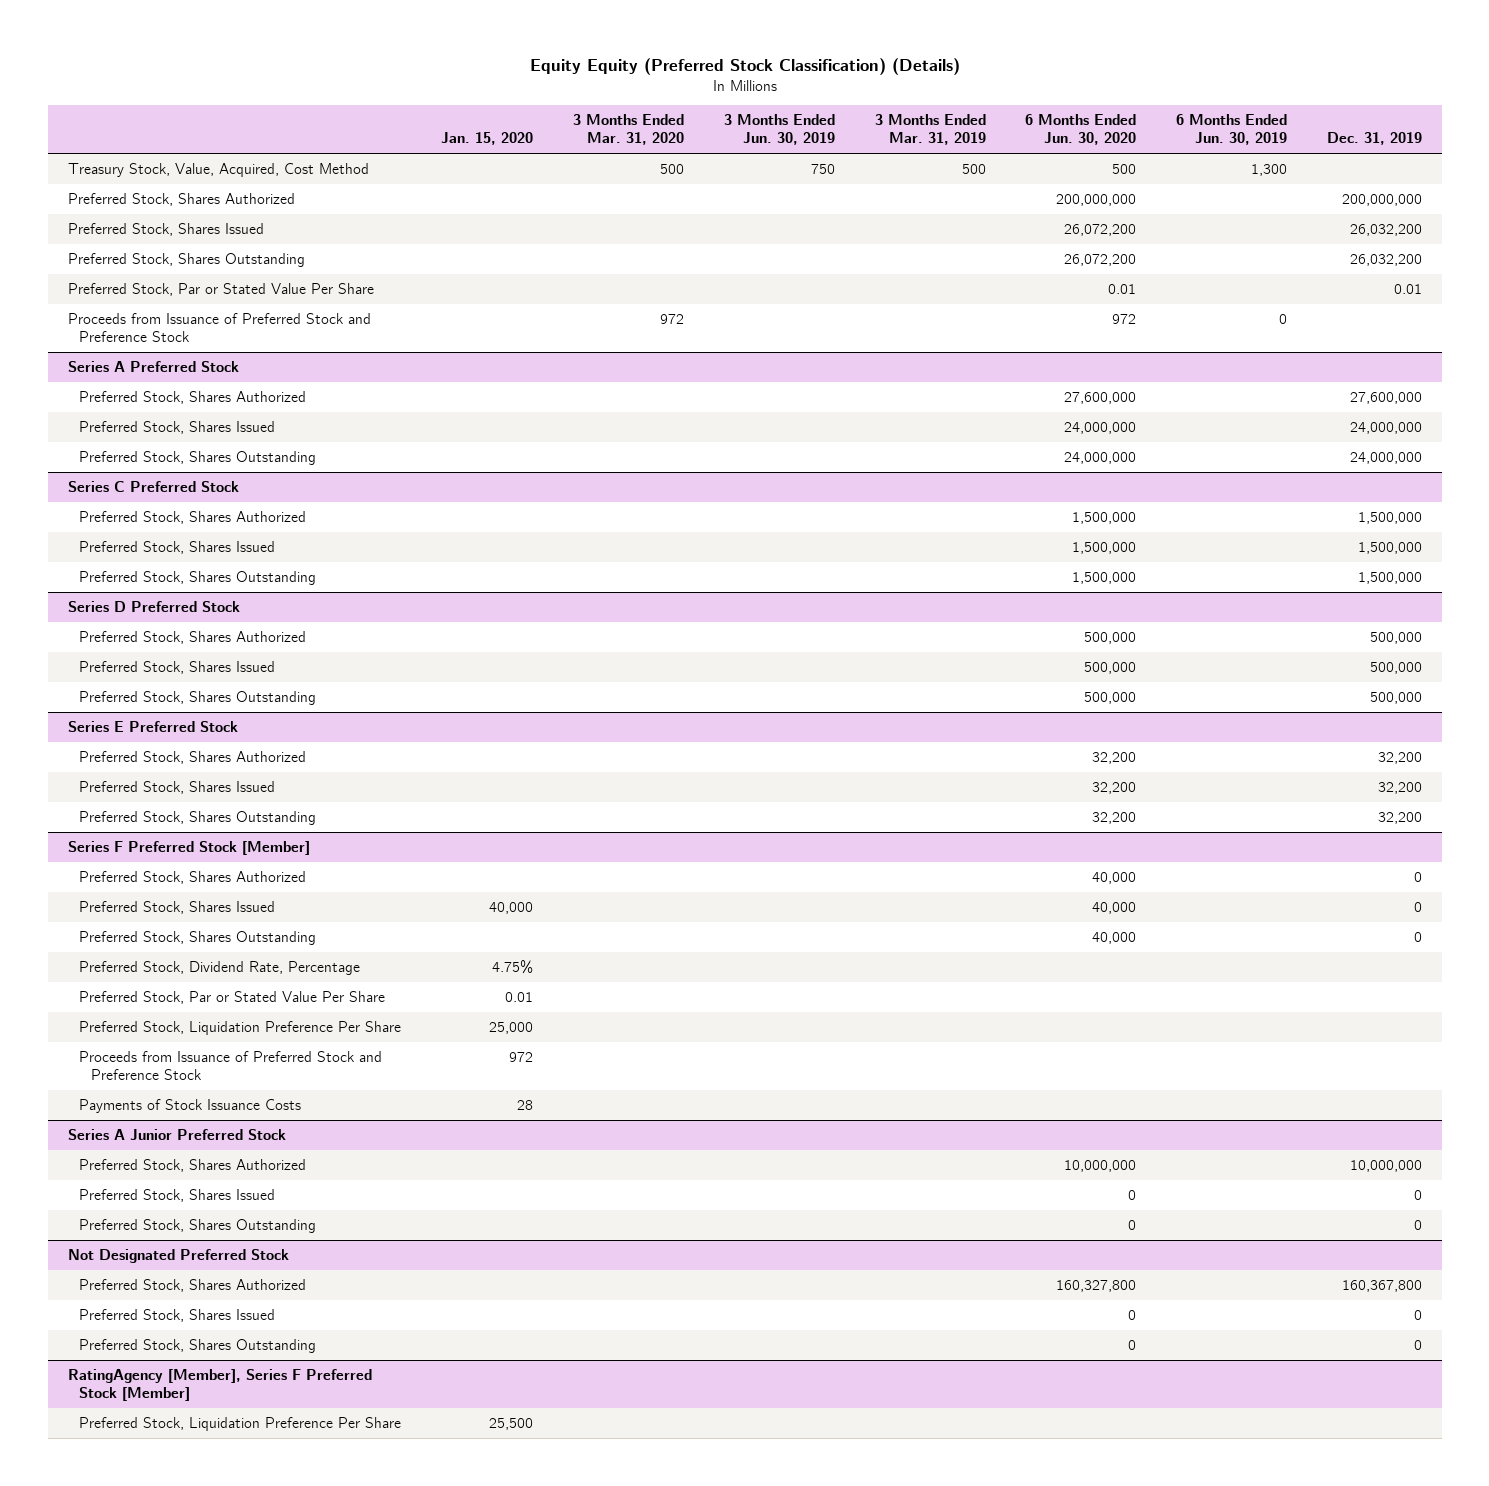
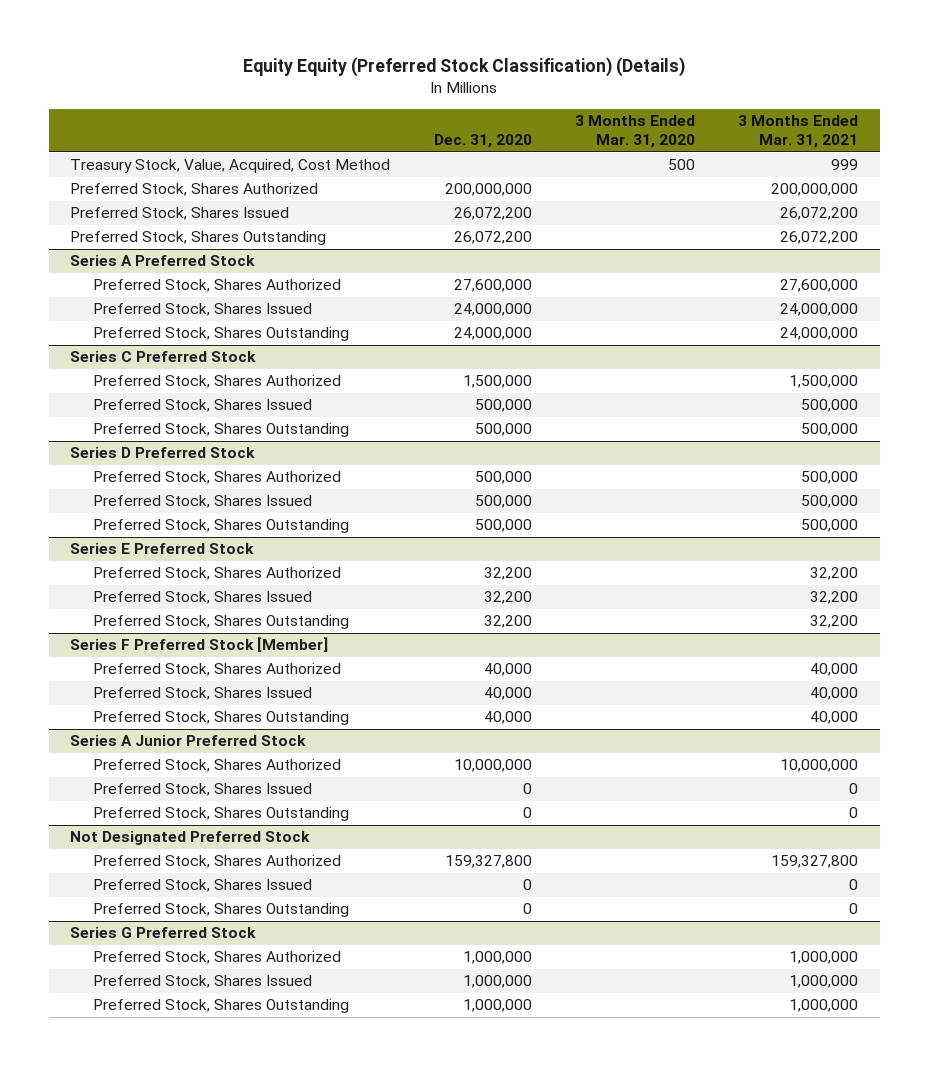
[441,132,534,146] Jan. 15, 2020 -> none
[723,114,835,146] 3 Months Ended Jun. 30, 2019 -> none
[874,114,986,146] 3 Months Ended Mar. 31, 2019 -> none
[1025,114,1137,146] 6 Months Ended Jun. 30, 2020 -> none
[1176,114,1288,146] 6 Months Ended Jun. 30, 2019 -> none
[1326,132,1422,146] Dec. 31, 2019 -> none
none -> [433,134,532,149] Dec. 31, 2020
none -> [738,115,859,149] 3 Months Ended Mar. 31, 2021
[67,282,374,296] Preferred Stock, Par or Stated Value Per Share -> none
[67,312,371,342] Proceeds from Issuance of Preferred Stock and Preference Stock -> none
[79,960,361,975] Preferred Stock, Dividend Rate, Percentage -> none
[79,990,386,1004] Preferred Stock, Par or Stated Value Per Share -> none
[79,1020,402,1035] Preferred Stock, Liquidation Preference Per Share -> none
[79,1050,383,1080] Proceeds from Issuance of Preferred Stock and Preference Stock -> none
[79,1098,302,1113] Payments of Stock Issuance Costs -> none
[79,1416,402,1431] Preferred Stock, Liquidation Preference Per Share -> none
[67,1368,372,1401] RatingAgency [Member], Series F Preferred Stock [Member] -> [70,927,257,939] Series G Preferred Stock
none -> [93,951,342,965] Preferred Stock, Shares Authorized
none -> [93,975,313,989] Preferred Stock, Shares Issued
none -> [93,999,350,1014] Preferred Stock, Shares Outstanding

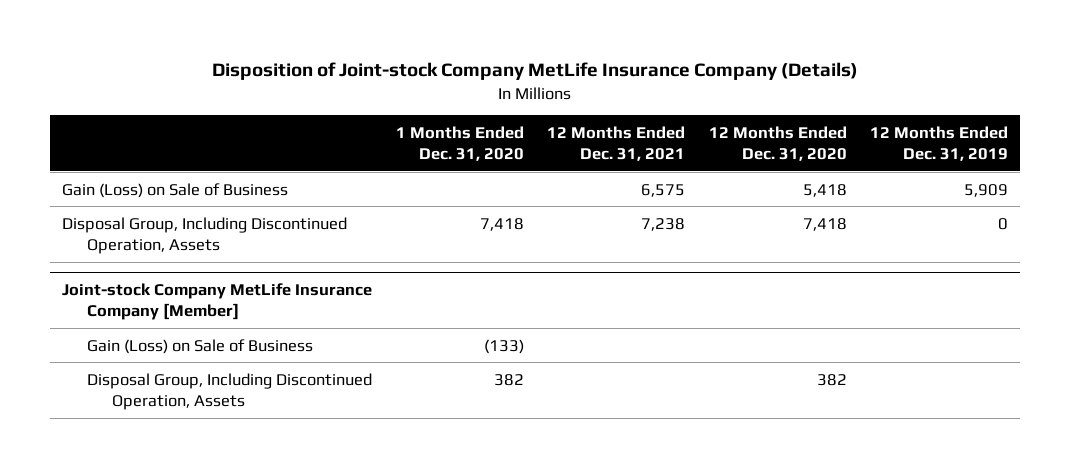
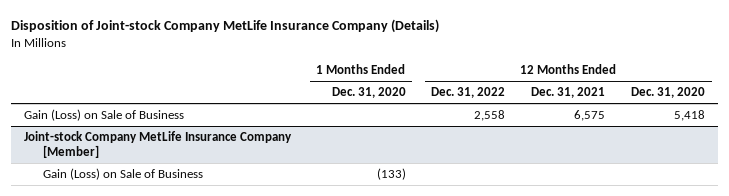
[870,125,1009,162] 12 Months Ended Dec. 31, 2019 -> none
none -> [431,87,506,99] Dec. 31, 2022
[62,216,348,254] Disposal Group, Including Discontinued Operation, Assets -> none
[86,372,372,410] Disposal Group, Including Discontinued Operation, Assets -> none

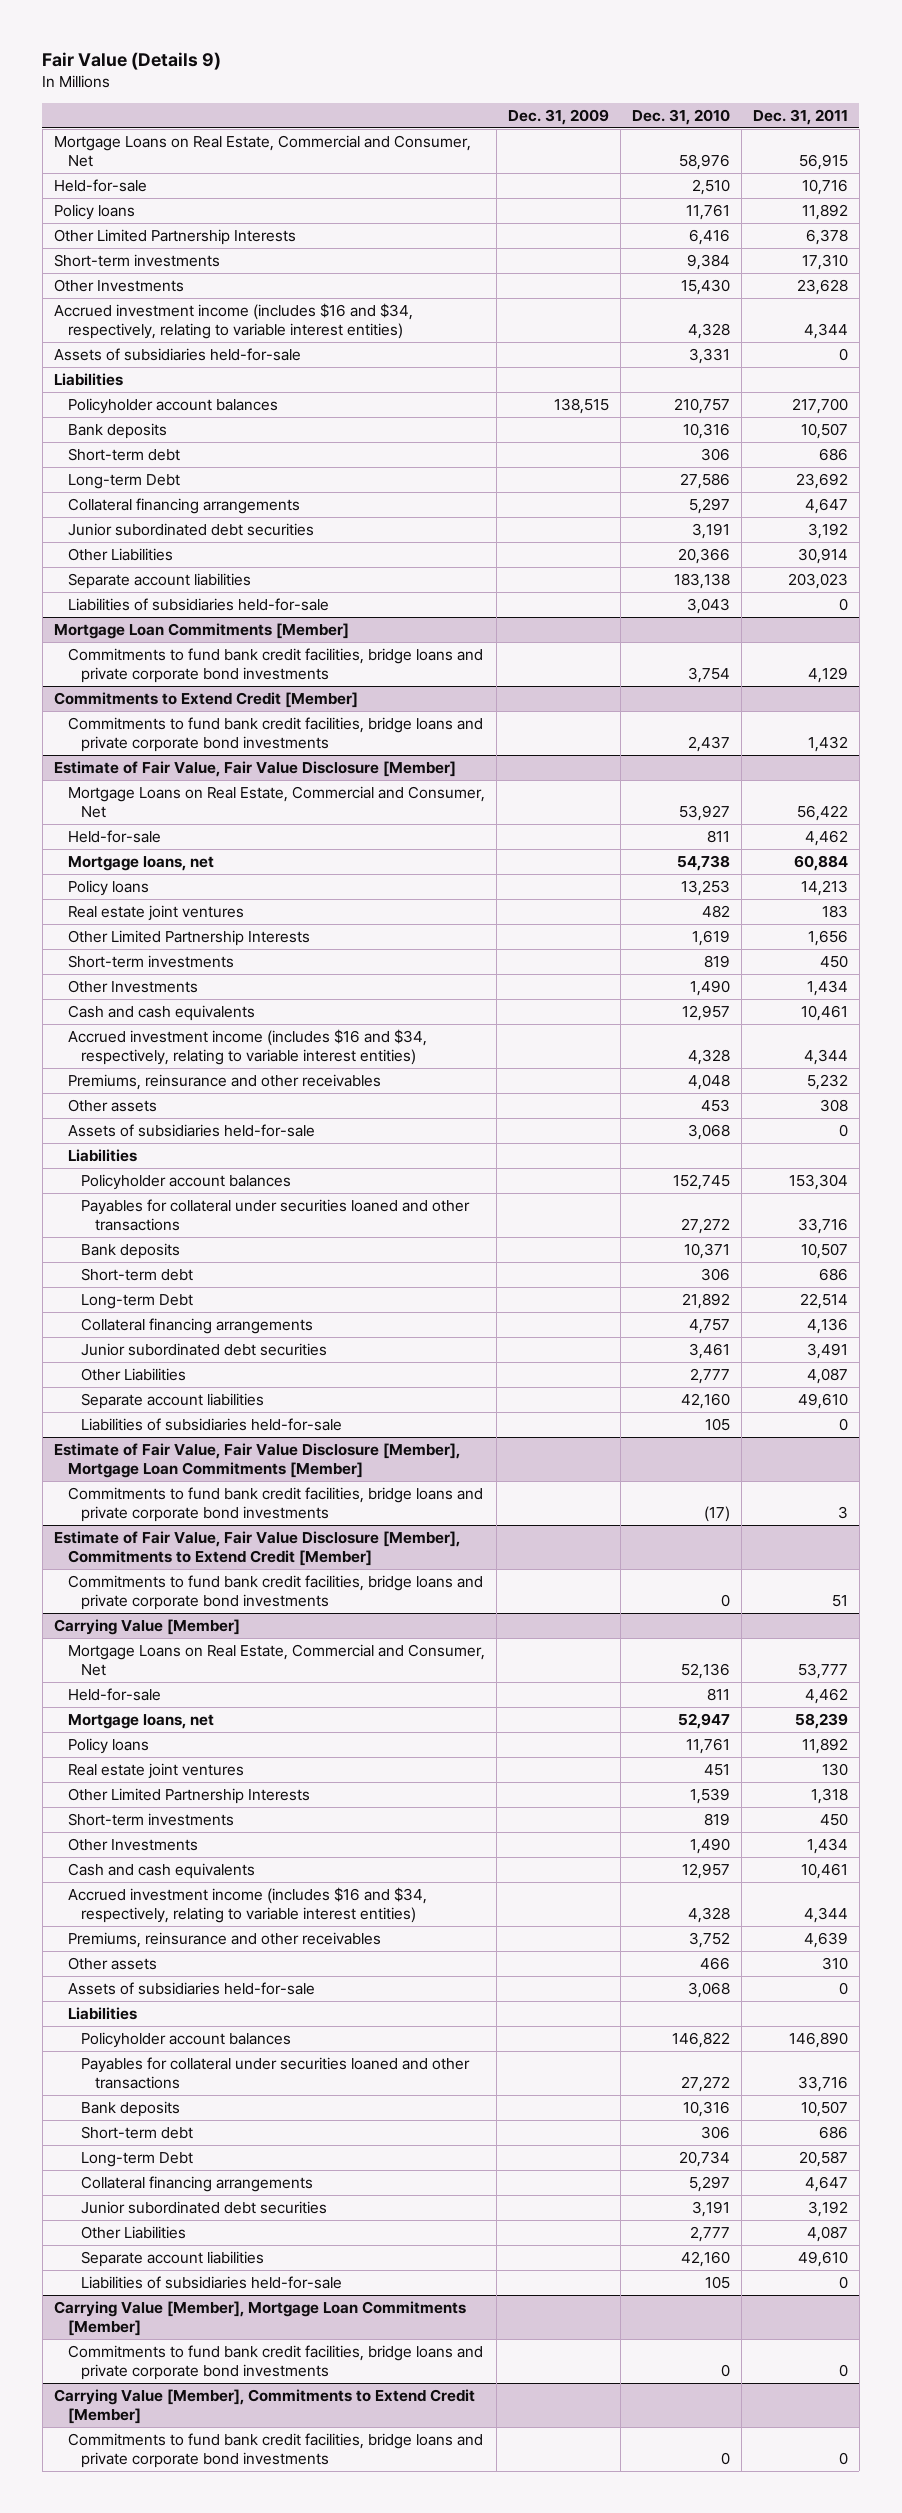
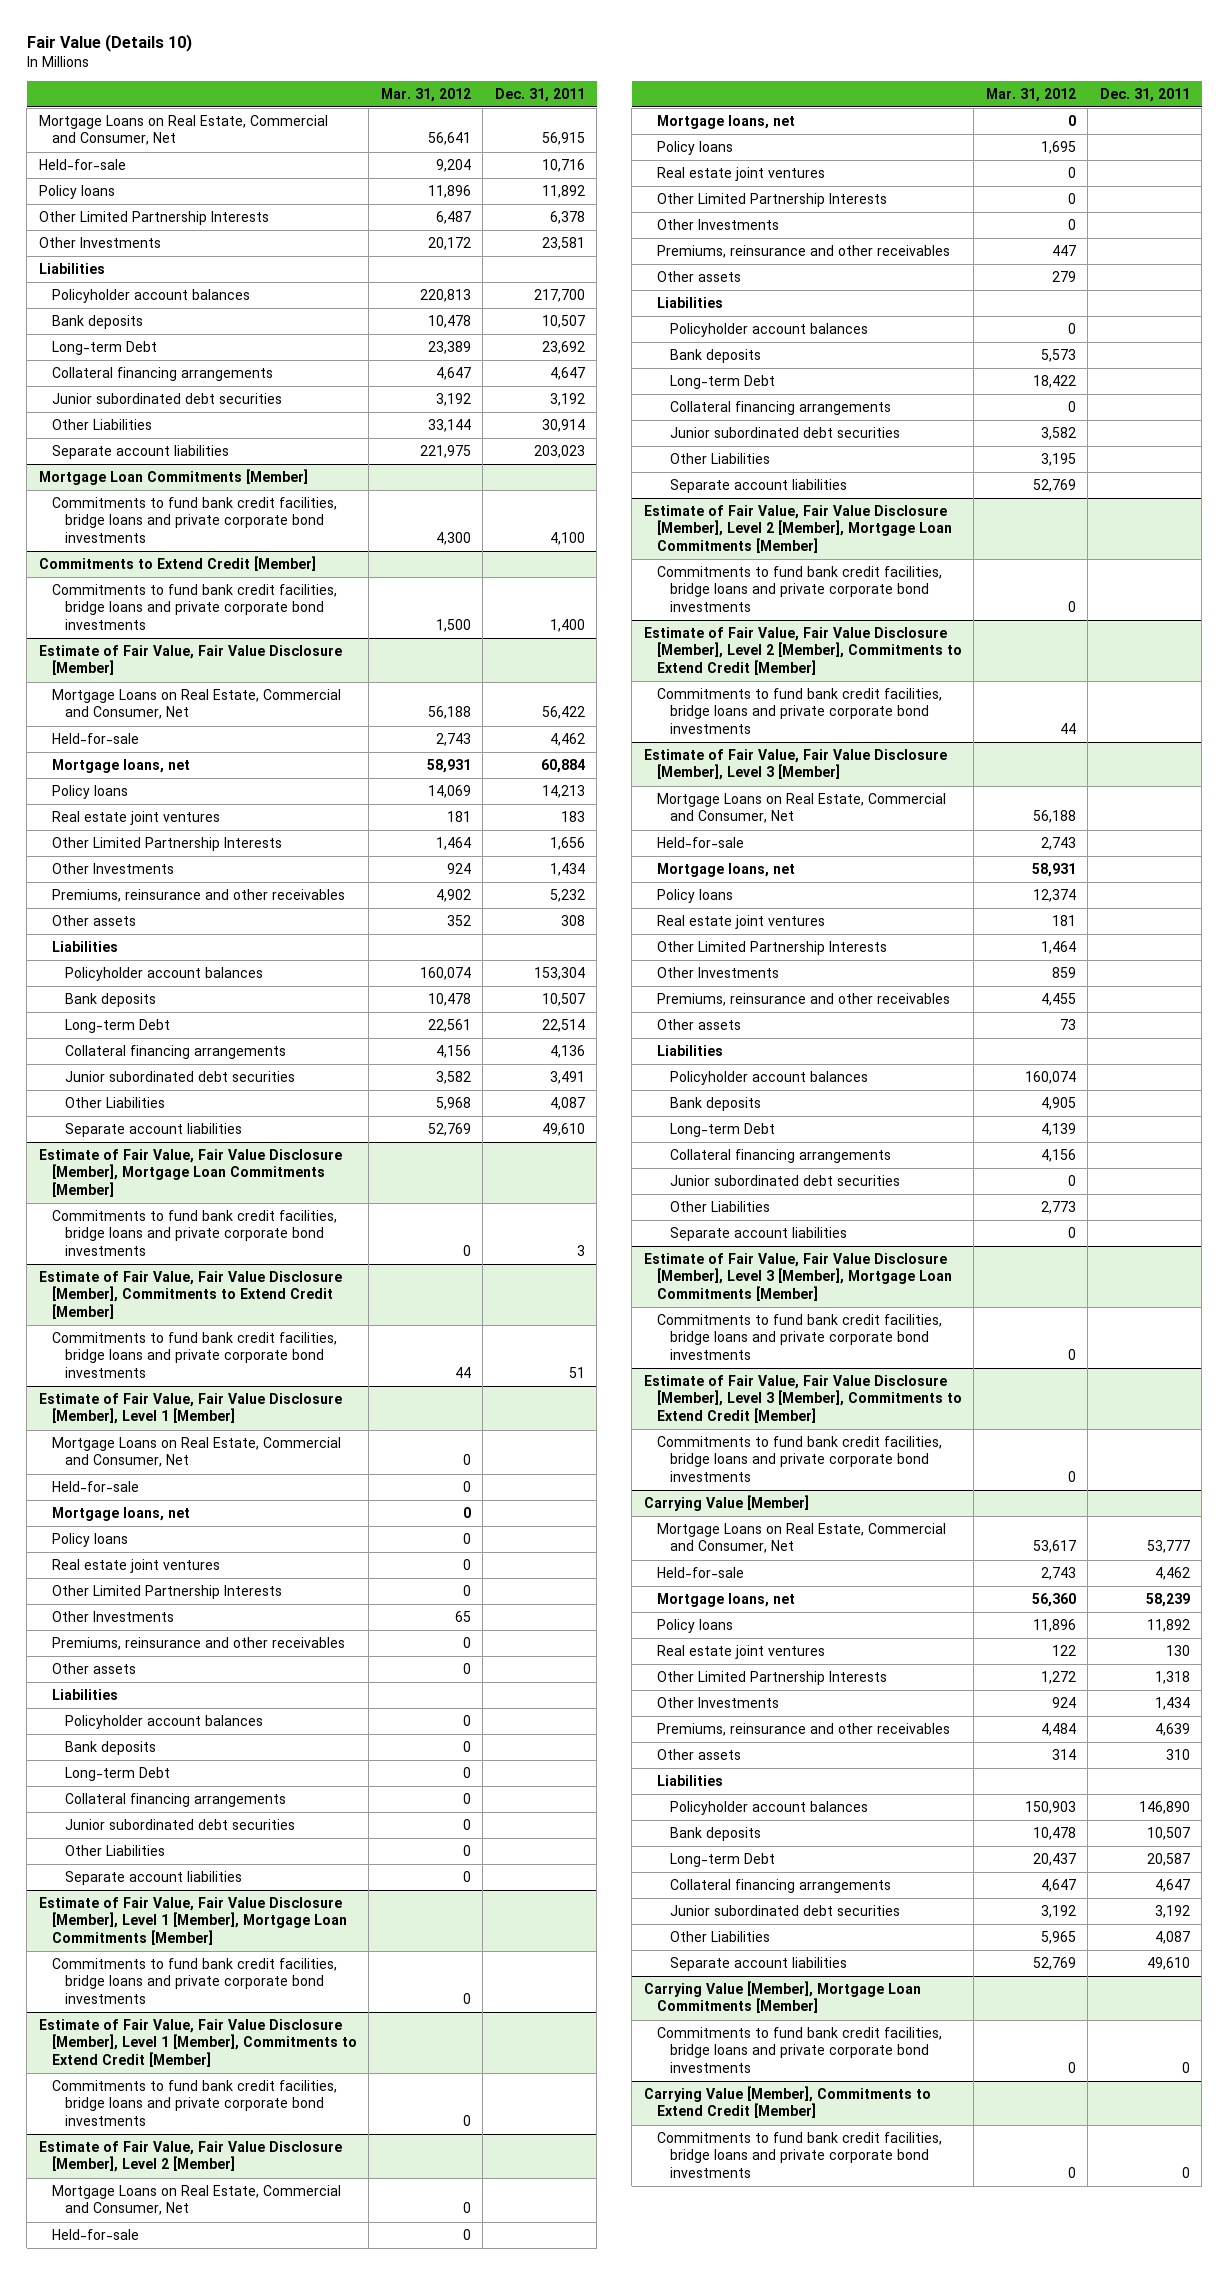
[42,52,222,71] Fair Value (Details 9) -> [26,34,192,53] Fair Value (Details 10)
[507,108,609,125] Dec. 31, 2009 -> none
[631,108,730,125] Dec. 31, 2010 -> none
none -> [380,87,471,102] Mar. 31, 2012
[53,254,220,268] Short-term investments -> none
[53,303,413,339] Accrued investment income (includes $16 and $34, respectively, relating to variable interest entities) -> none
[53,348,301,362] Assets of subsidiaries held-for-sale -> none
[796,279,848,296] 23,628 -> [541,236,585,250] 23,581
[67,448,180,462] Short-term debt -> none
[67,598,329,612] Liabilities of subsidiaries held-for-sale -> none
[807,666,848,683] 4,129 -> [549,531,585,545] 4,100
[807,735,848,752] 1,432 -> [549,618,585,632] 1,400
[67,955,234,969] Short-term investments -> none
[67,1005,255,1022] Cash and cash equivalents -> none
[67,1029,427,1065] Accrued investment income (includes $16 and $34, respectively, relating to variable interest entities) -> none
[67,1124,315,1138] Assets of subsidiaries held-for-sale -> none
[81,1199,471,1231] Payables for collateral under securities loaned and other transactions -> none
[81,1268,194,1282] Short-term debt -> none
[81,1418,343,1432] Liabilities of subsidiaries held-for-sale -> none
none -> [38,1392,342,1425] Estimate of Fair Value, Fair Value Disclosure [Member], Level 1 [Member]
none -> [51,1436,341,1468] Mortgage Loans on Real Estate, Commercial and Consumer, Net
none -> [51,1480,139,1492] Held-for-sale
none -> [51,1506,190,1521] Mortgage loans, net
none -> [51,1532,128,1547] Policy loans
none -> [51,1558,220,1573] Real estate joint ventures
none -> [51,1584,282,1599] Other Limited Partnership Interests
none -> [51,1610,174,1622] Other Investments
none -> [51,1636,345,1650] Premiums, reinsurance and other receivables
none -> [51,1662,136,1674] Other assets
none -> [51,1688,118,1700] Liabilities
none -> [64,1714,263,1729] Policyholder account balances
none -> [64,1740,156,1755] Bank deposits
none -> [64,1766,170,1781] Long-term Debt
none -> [64,1792,286,1807] Collateral financing arrangements
none -> [64,1818,295,1830] Junior subordinated debt securities
none -> [64,1844,165,1856] Other Liabilities
none -> [64,1870,242,1885] Separate account liabilities
none -> [38,1896,347,1945] Estimate of Fair Value, Fair Value Disclosure [Member], Level 1 [Member], Mortgage Loan Commitments [Member]
none -> [51,1957,337,2004] Commitments to fund bank credit facilities, bridge loans and private corporate bond investments
none -> [38,2018,357,2067] Estimate of Fair Value, Fair Value Disclosure [Member], Level 1 [Member], Commitments to Extend Credit [Member]
none -> [51,2079,337,2126] Commitments to fund bank credit facilities, bridge loans and private corporate bond investments
none -> [38,2140,342,2173] Estimate of Fair Value, Fair Value Disclosure [Member], Level 2 [Member]
none -> [51,2184,341,2216] Mortgage Loans on Real Estate, Commercial and Consumer, Net
none -> [51,2228,139,2240] Held-for-sale
none -> [656,114,795,129] Mortgage loans, net
none -> [656,140,733,155] Policy loans
none -> [656,166,825,181] Real estate joint ventures
none -> [656,192,887,207] Other Limited Partnership Interests
none -> [656,218,779,230] Other Investments
none -> [656,244,950,258] Premiums, reinsurance and other receivables
none -> [656,270,741,282] Other assets
none -> [656,296,723,308] Liabilities
none -> [669,322,868,337] Policyholder account balances
none -> [669,348,761,363] Bank deposits
none -> [669,374,775,389] Long-term Debt
none -> [669,400,891,415] Collateral financing arrangements
none -> [669,426,900,438] Junior subordinated debt securities
none -> [669,452,770,464] Other Liabilities
none -> [669,478,847,493] Separate account liabilities
none -> [643,504,952,553] Estimate of Fair Value, Fair Value Disclosure [Member], Level 2 [Member], Mortgage Loan Commitments [Member]
none -> [656,565,942,612] Commitments to fund bank credit facilities, bridge loans and private corporate bond investments
none -> [643,626,962,675] Estimate of Fair Value, Fair Value Disclosure [Member], Level 2 [Member], Commitments to Extend Credit [Member]
none -> [656,687,942,734] Commitments to fund bank credit facilities, bridge loans and private corporate bond investments
none -> [643,748,947,781] Estimate of Fair Value, Fair Value Disclosure [Member], Level 3 [Member]
none -> [656,792,946,824] Mortgage Loans on Real Estate, Commercial and Consumer, Net
none -> [656,836,744,848] Held-for-sale
none -> [656,862,795,877] Mortgage loans, net
none -> [656,888,733,903] Policy loans
none -> [656,914,825,929] Real estate joint ventures
none -> [656,940,887,955] Other Limited Partnership Interests
none -> [656,966,779,978] Other Investments
none -> [656,992,950,1006] Premiums, reinsurance and other receivables
none -> [656,1018,741,1030] Other assets
none -> [656,1044,723,1056] Liabilities
none -> [669,1070,868,1085] Policyholder account balances
none -> [669,1096,761,1111] Bank deposits
none -> [669,1122,775,1137] Long-term Debt
none -> [669,1148,891,1163] Collateral financing arrangements
none -> [669,1174,900,1186] Junior subordinated debt securities
none -> [669,1200,770,1212] Other Liabilities
none -> [669,1226,847,1241] Separate account liabilities
none -> [643,1252,952,1301] Estimate of Fair Value, Fair Value Disclosure [Member], Level 3 [Member], Mortgage Loan Commitments [Member]
none -> [656,1313,942,1360] Commitments to fund bank credit facilities, bridge loans and private corporate bond investments
none -> [643,1374,962,1423] Estimate of Fair Value, Fair Value Disclosure [Member], Level 3 [Member], Commitments to Extend Credit [Member]
none -> [656,1435,942,1482] Commitments to fund bank credit facilities, bridge loans and private corporate bond investments
[67,1813,234,1827] Short-term investments -> none
[67,1863,255,1880] Cash and cash equivalents -> none
[67,1887,427,1923] Accrued investment income (includes $16 and $34, respectively, relating to variable interest entities) -> none
[67,1982,315,1996] Assets of subsidiaries held-for-sale -> none
[81,2057,471,2089] Payables for collateral under securities loaned and other transactions -> none
[81,2126,194,2140] Short-term debt -> none
[81,2276,343,2290] Liabilities of subsidiaries held-for-sale -> none

